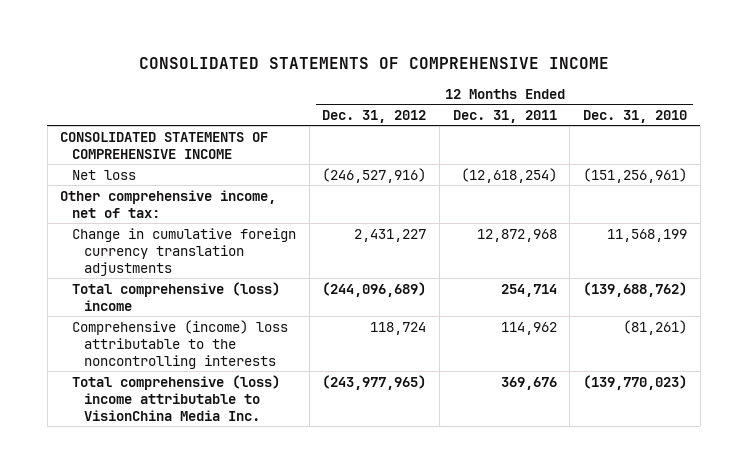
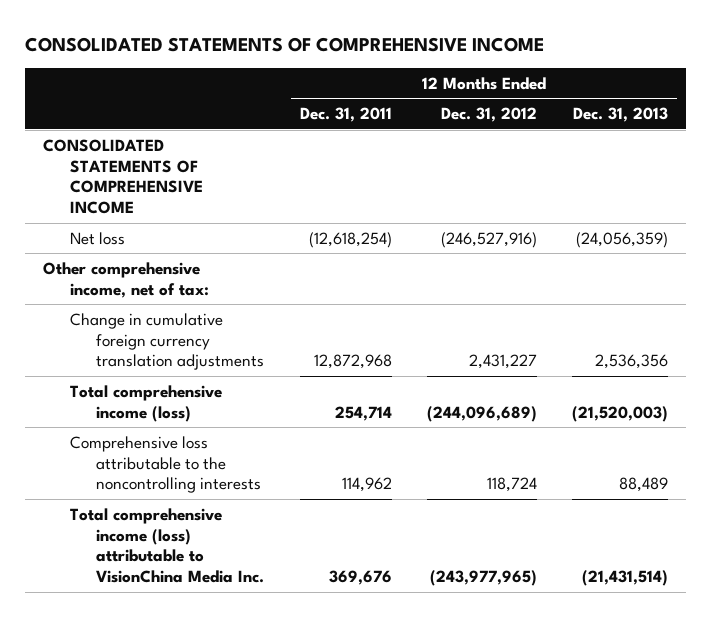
[582,109,687,123] Dec. 31, 2010 -> none
none -> [572,107,668,123] Dec. 31, 2013
[72,281,281,311] Total comprehensive (loss) income -> [69,384,222,422] Total comprehensive income (loss)
[72,319,289,369] Comprehensive (income) loss attributable to the noncontrolling interests -> [69,435,262,494] Comprehensive loss attributable to the noncontrolling interests
[72,374,281,421] Total comprehensive (loss) income attributable to VisionChina Media Inc. -> [69,507,265,584] Total comprehensive income (loss) attributable to VisionChina Media Inc.

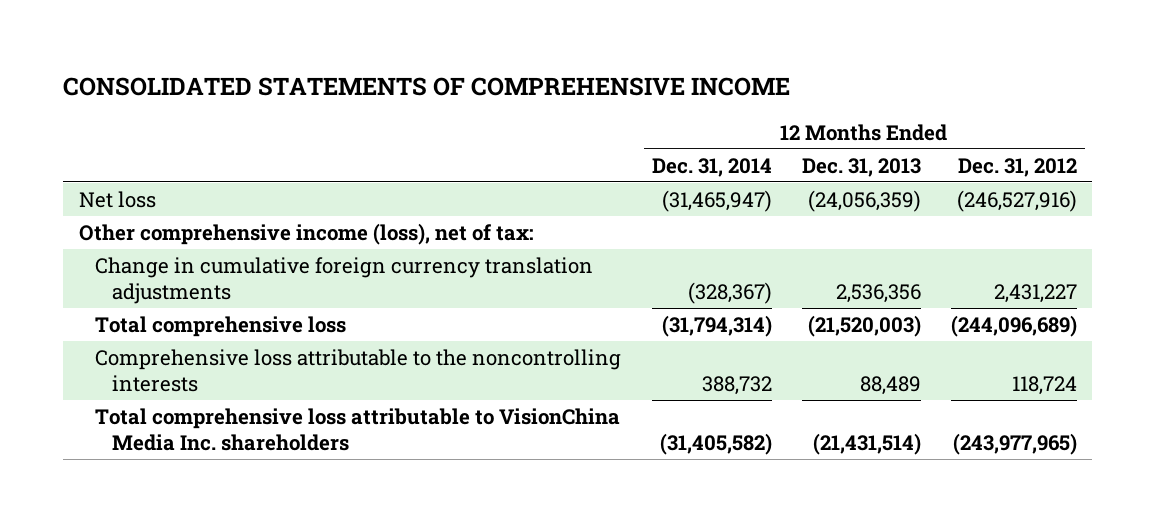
[299,107,392,123] Dec. 31, 2011 -> none
none -> [651,157,772,177] Dec. 31, 2014
[42,138,203,215] CONSOLIDATED STATEMENTS OF COMPREHENSIVE INCOME -> none
[42,261,209,298] Other comprehensive income, net of tax: -> [78,222,534,245] Other comprehensive income (loss), net of tax:
[69,384,222,422] Total comprehensive income (loss) -> [95,315,347,337] Total comprehensive loss
[69,507,265,584] Total comprehensive income (loss) attributable to VisionChina Media Inc. -> [95,407,621,452] Total comprehensive loss attributable to VisionChina Media Inc. shareholders

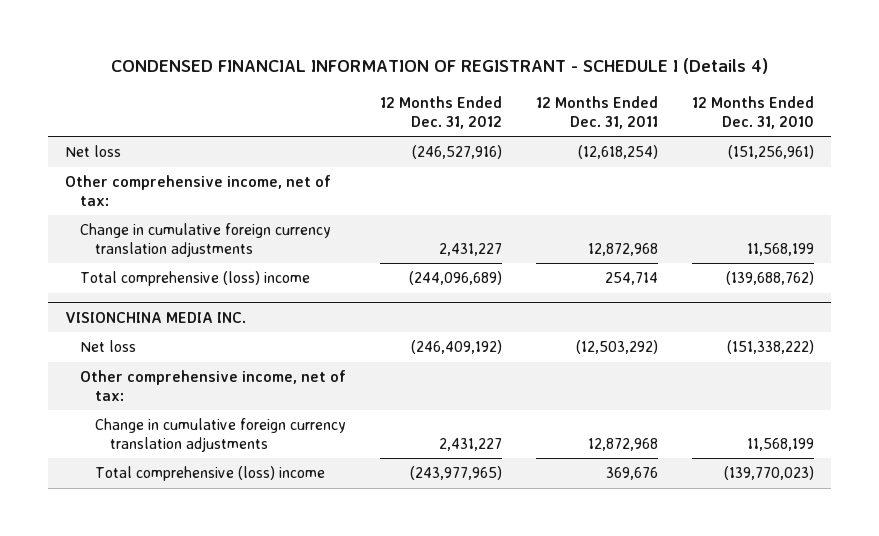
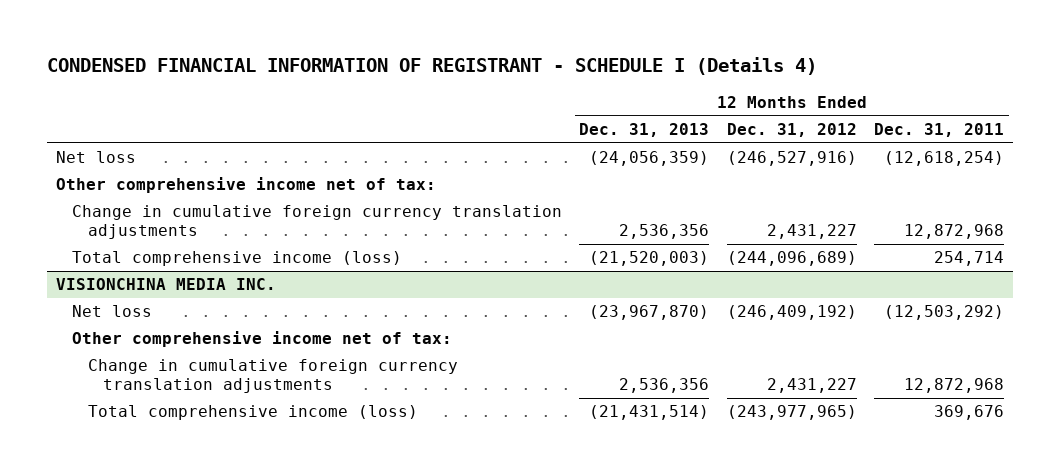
[692,96,815,129] 12 Months Ended Dec. 31, 2010 -> none
none -> [579,122,710,137] Dec. 31, 2013
[65,175,332,206] Other comprehensive income, net of tax: -> [56,177,437,194] Other comprehensive income net of tax:
[80,271,311,287] Total comprehensive (loss) income -> [71,251,402,267] Total comprehensive income (loss)
[80,370,347,401] Other comprehensive income, net of tax: -> [71,331,452,348] Other comprehensive income net of tax:
[94,466,325,482] Total comprehensive (loss) income -> [87,405,418,421] Total comprehensive income (loss)

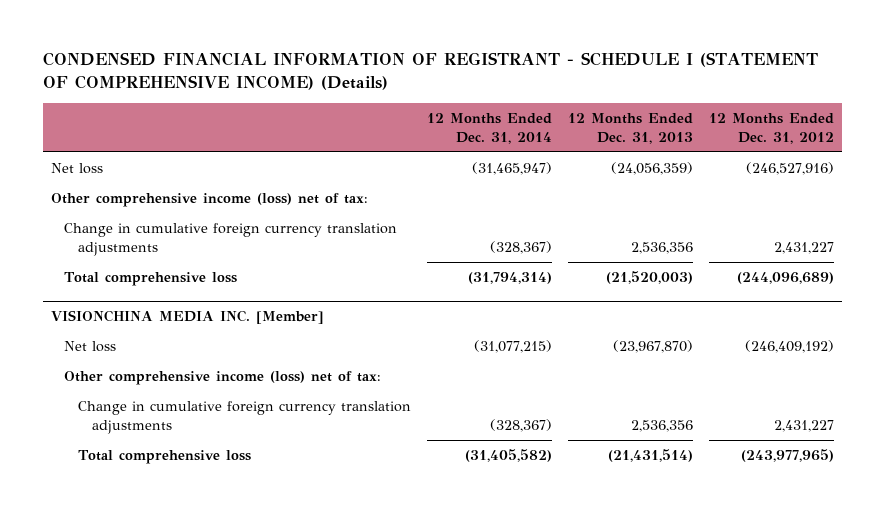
[47,57,818,76] CONDENSED FINANCIAL INFORMATION OF REGISTRANT - SCHEDULE I (Details 4) -> [42,52,818,91] CONDENSED FINANCIAL INFORMATION OF REGISTRANT - SCHEDULE I (STATEMENT OF COMPREHENSIVE INCOME) (Details)
[874,122,1005,137] Dec. 31, 2011 -> none
none -> [427,112,553,144] 12 Months Ended Dec. 31, 2014
[56,177,437,194] Other comprehensive income net of tax: -> [50,193,368,208] Other comprehensive income (loss) net of tax:
[71,251,402,267] Total comprehensive income (loss) -> [64,272,238,287] Total comprehensive loss
[56,278,277,291] VISIONCHINA MEDIA INC. -> [50,310,324,325] VISIONCHINA MEDIA INC. [Member]
[71,331,452,348] Other comprehensive income net of tax: -> [64,371,382,386] Other comprehensive income (loss) net of tax:
[87,405,418,421] Total comprehensive income (loss) -> [78,450,252,465] Total comprehensive loss

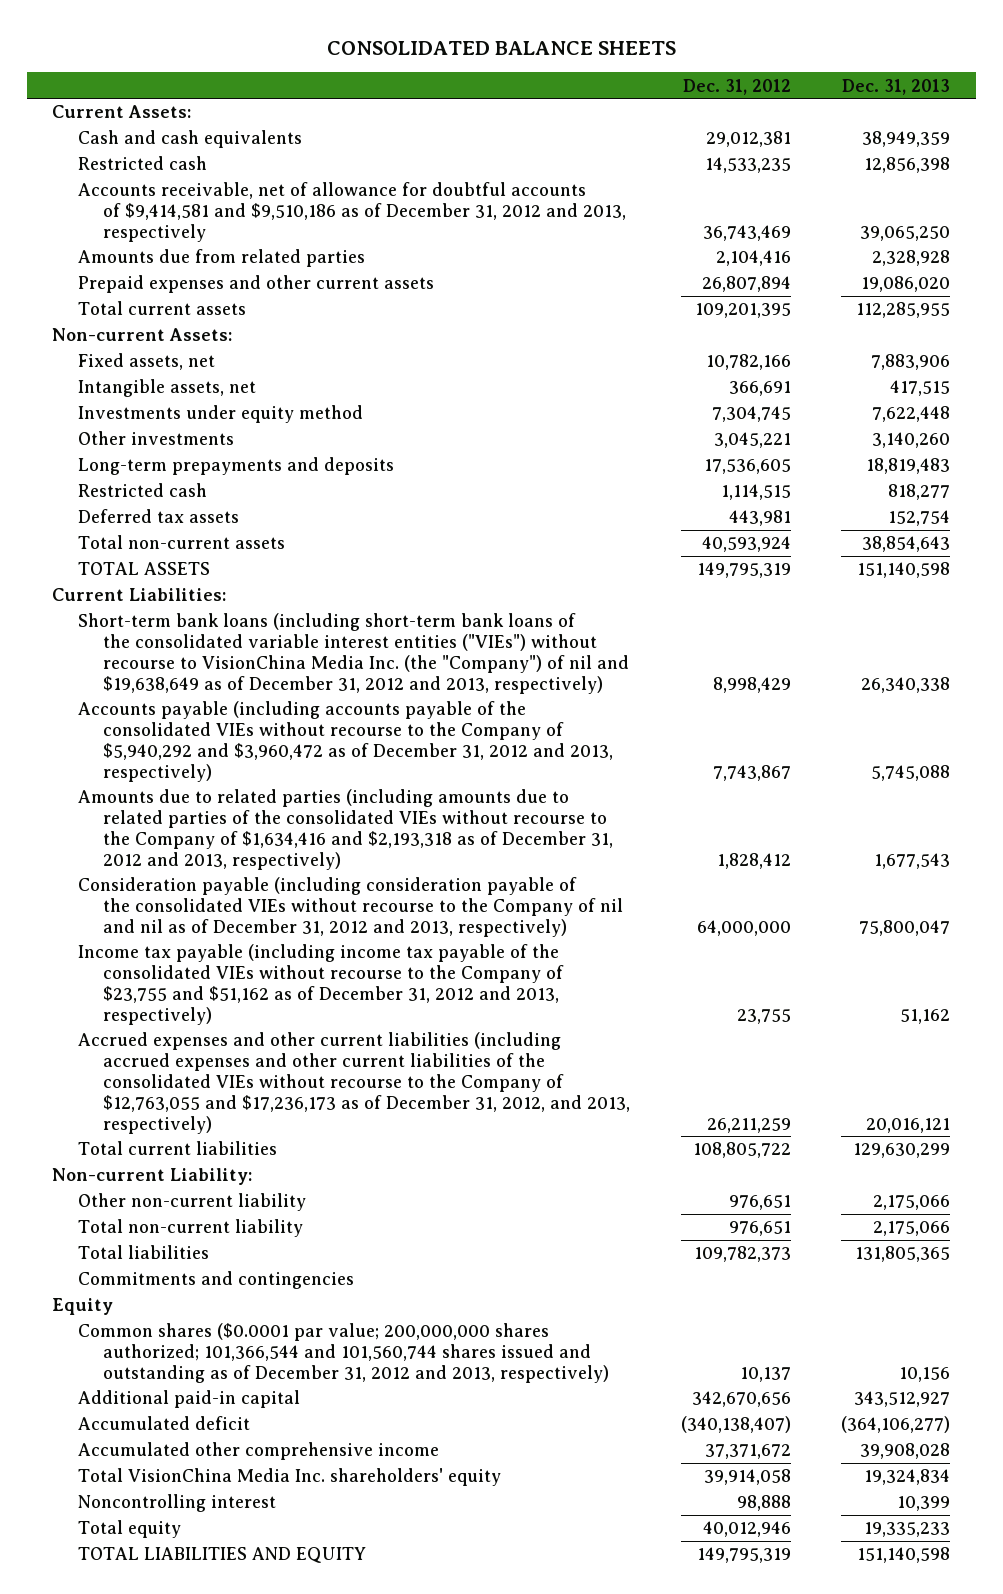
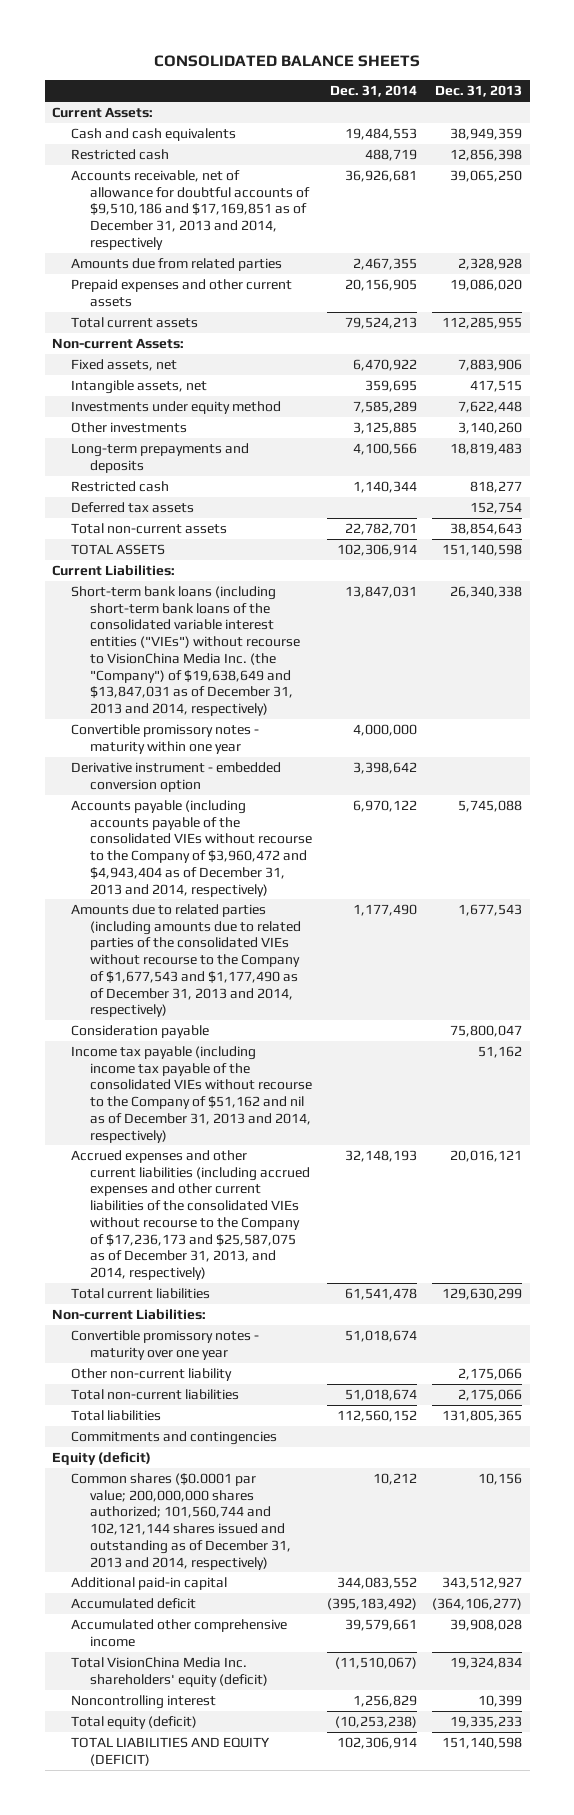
[682,78,791,95] Dec. 31, 2012 -> none
none -> [329,85,417,98] Dec. 31, 2014
[77,182,626,242] Accounts receivable, net of allowance for doubtful accounts of $9,414,581 and $9,510,186 as of December 31, 2012 and 2013, respectively -> [70,169,310,250] Accounts receivable, net of allowance for doubtful accounts of $9,510,186 and $17,169,851 as of December 31, 2013 and 2014, respectively
[77,613,629,694] Short-term bank loans (including short-term bank loans of the consolidated variable interest entities ("VIEs") without recourse to VisionChina Media Inc. (the "Company") of nil and $19,638,649 as of December 31, 2012 and 2013, respectively) -> [70,585,300,717] Short-term bank loans (including short-term bank loans of the consolidated variable interest entities ("VIEs") without recourse to VisionChina Media Inc. (the "Company") of $19,638,649 and $13,847,031 as of December 31, 2013 and 2014, respectively)
none -> [70,723,259,754] Convertible promissory notes - maturity within one year
none -> [70,761,281,792] Derivative instrument - embedded conversion option
[77,701,613,782] Accounts payable (including accounts payable of the consolidated VIEs without recourse to the Company of $5,940,292 and $3,960,472 as of December 31, 2012 and 2013, respectively) -> [70,799,312,897] Accounts payable (including accounts payable of the consolidated VIEs without recourse to the Company of $3,960,472 and $4,943,404 as of December 31, 2013 and 2014, respectively)
[77,789,613,870] Amounts due to related parties (including amounts due to related parties of the consolidated VIEs without recourse to the Company of $1,634,416 and $2,193,318 as of December 31, 2012 and 2013, respectively) -> [70,903,301,1018] Amounts due to related parties (including amounts due to related parties of the consolidated VIEs without recourse to the Company of $1,677,543 and $1,177,490 as of December 31, 2013 and 2014, respectively)
[77,877,623,937] Consideration payable (including consideration payable of the consolidated VIEs without recourse to the Company of nil and nil as of December 31, 2012 and 2013, respectively) -> [70,1024,209,1038] Consideration payable
[77,944,564,1025] Income tax payable (including income tax payable of the consolidated VIEs without recourse to the Company of $23,755 and $51,162 as of December 31, 2012 and 2013, respectively) -> [70,1045,312,1143] Income tax payable (including income tax payable of the consolidated VIEs without recourse to the Company of $51,162 and nil as of December 31, 2013 and 2014, respectively)
[77,1032,630,1134] Accrued expenses and other current liabilities (including accrued expenses and other current liabilities of the consolidated VIEs without recourse to the Company of $12,763,055 and $17,236,173 as of December 31, 2012, and 2013, respectively) -> [70,1149,310,1281] Accrued expenses and other current liabilities (including accrued expenses and other current liabilities of the consolidated VIEs without recourse to the Company of $17,236,173 and $25,587,075 as of December 31, 2013, and 2014, respectively)
[52,1168,253,1186] Non-current Liability: -> [52,1308,207,1320] Non-current Liabilities:
none -> [70,1329,259,1360] Convertible promissory notes - maturity over one year
[77,1219,303,1238] Total non-current liability -> [70,1388,239,1400] Total non-current liabilities
[52,1298,114,1316] Equity -> [52,1451,152,1465] Equity (deficit)
[77,1323,609,1383] Common shares ($0.0001 par value; 200,000,000 shares authorized; 101,366,544 and 101,560,744 shares issued and outstanding as of December 31, 2012 and 2013, respectively) -> [70,1472,291,1570] Common shares ($0.0001 par value; 200,000,000 shares authorized; 101,560,744 and 102,121,144 shares issued and outstanding as of December 31, 2013 and 2014, respectively)
[77,1468,501,1487] Total VisionChina Media Inc. shareholders' equity -> [70,1656,268,1687] Total VisionChina Media Inc. shareholders' equity (deficit)
[77,1520,181,1539] Total equity -> [70,1715,197,1729] Total equity (deficit)
[77,1547,366,1564] TOTAL LIABILITIES AND EQUITY -> [70,1736,270,1766] TOTAL LIABILITIES AND EQUITY (DEFICIT)

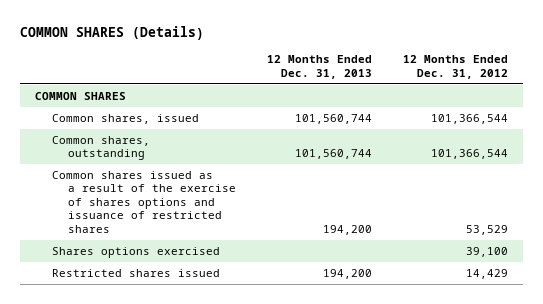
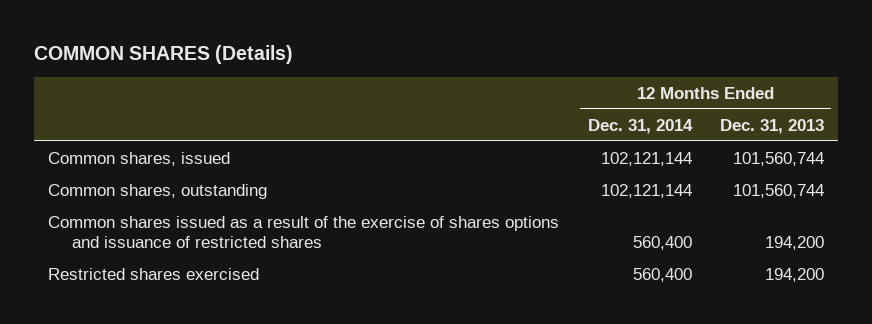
[402,55,508,79] 12 Months Ended Dec. 31, 2012 -> none
none -> [587,118,693,134] Dec. 31, 2014
[35,91,127,100] COMMON SHARES -> none
[51,246,220,258] Shares options exercised -> none
[51,268,220,277] Restricted shares issued -> [48,267,260,280] Restricted shares exercised

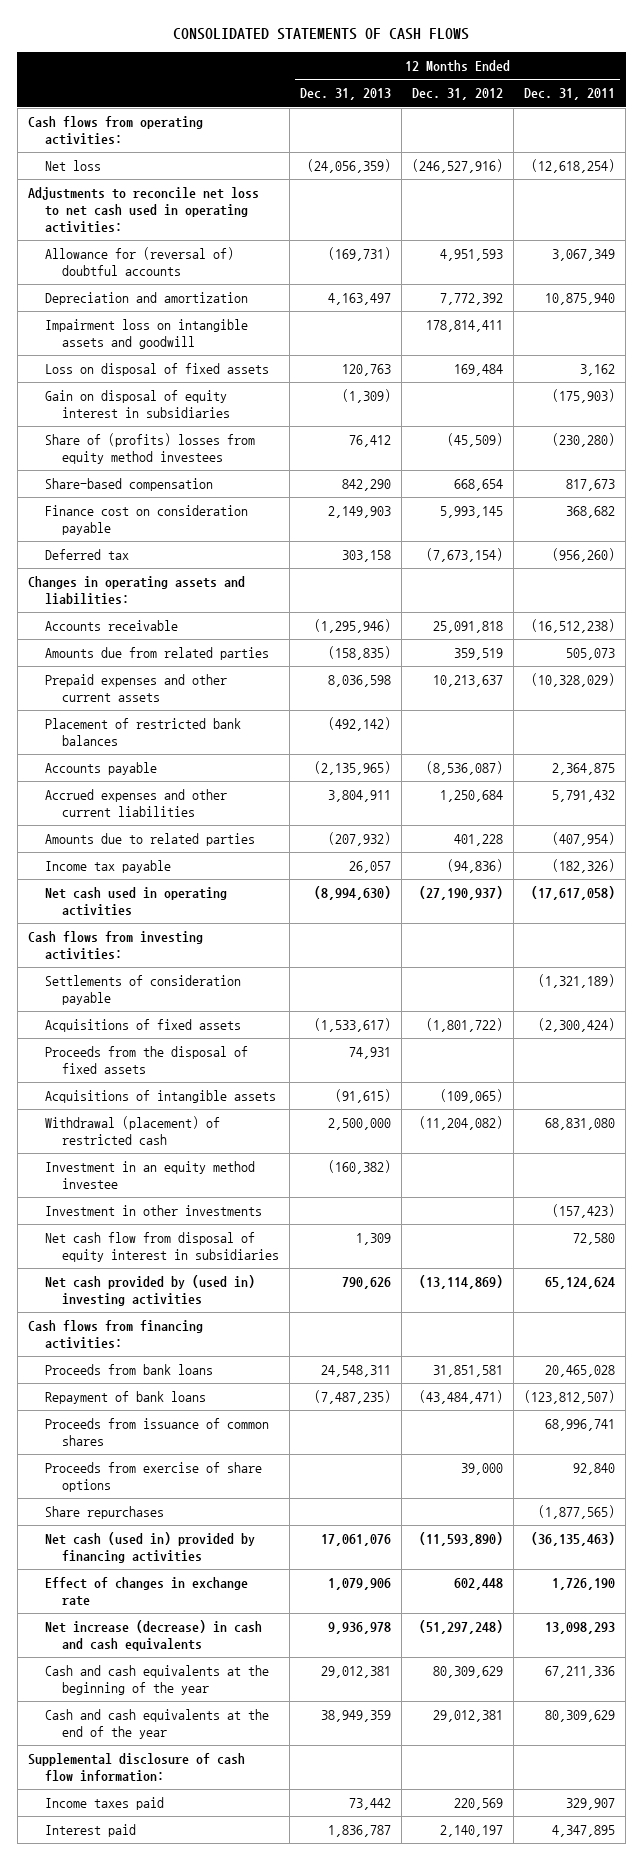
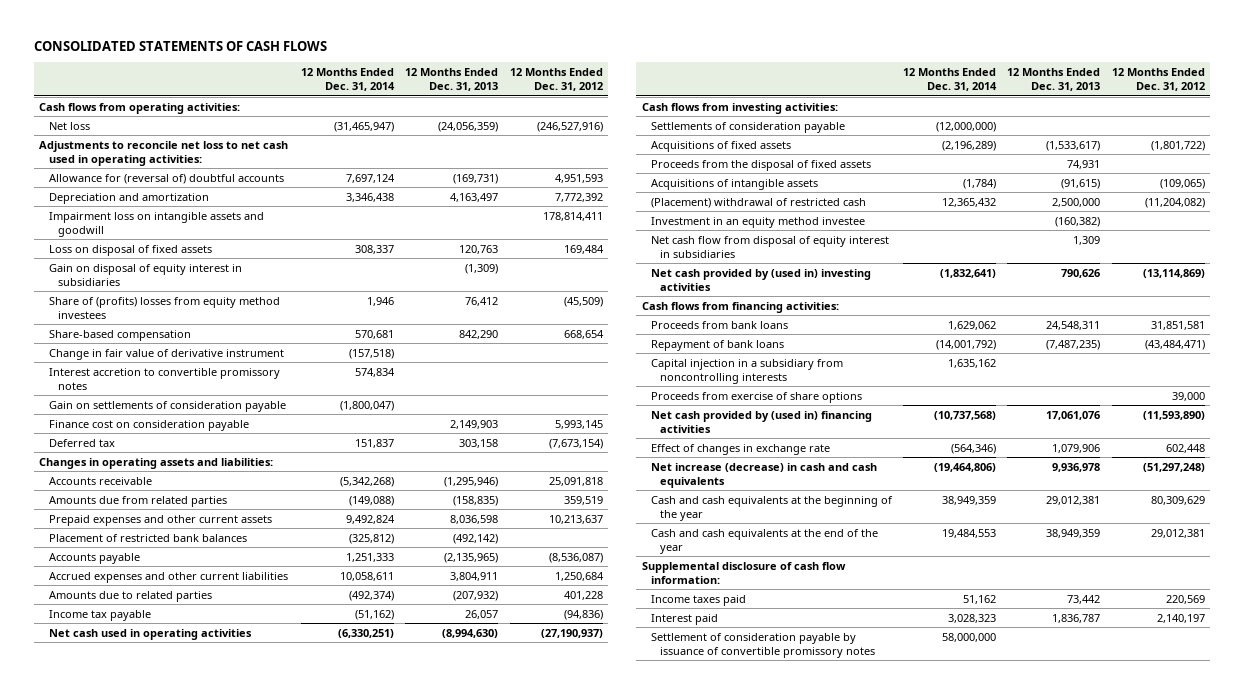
[524,88,616,101] Dec. 31, 2011 -> none
none -> [301,67,396,92] 12 Months Ended Dec. 31, 2014
none -> [48,348,284,360] Change in fair value of derivative instrument
none -> [48,367,280,390] Interest accretion to convertible promissory notes
none -> [48,400,286,412] Gain on settlements of consideration payable
[44,1116,220,1145] Withdrawal (placement) of restricted cash -> [650,197,866,208] (Placement) withdrawal of restricted cash
[44,1205,262,1217] Investment in other investments -> none
[44,1418,269,1446] Proceeds from issuance of common shares -> none
none -> [650,358,843,384] Capital injection in a subsidiary from noncontrolling interests
[44,1506,164,1520] Share repurchases -> none
[44,1532,255,1563] Net cash (used in) provided by financing activities -> [650,410,872,433] Net cash provided by (used in) financing activities
none -> [650,632,876,658] Settlement of consideration payable by issuance of convertible promissory notes

